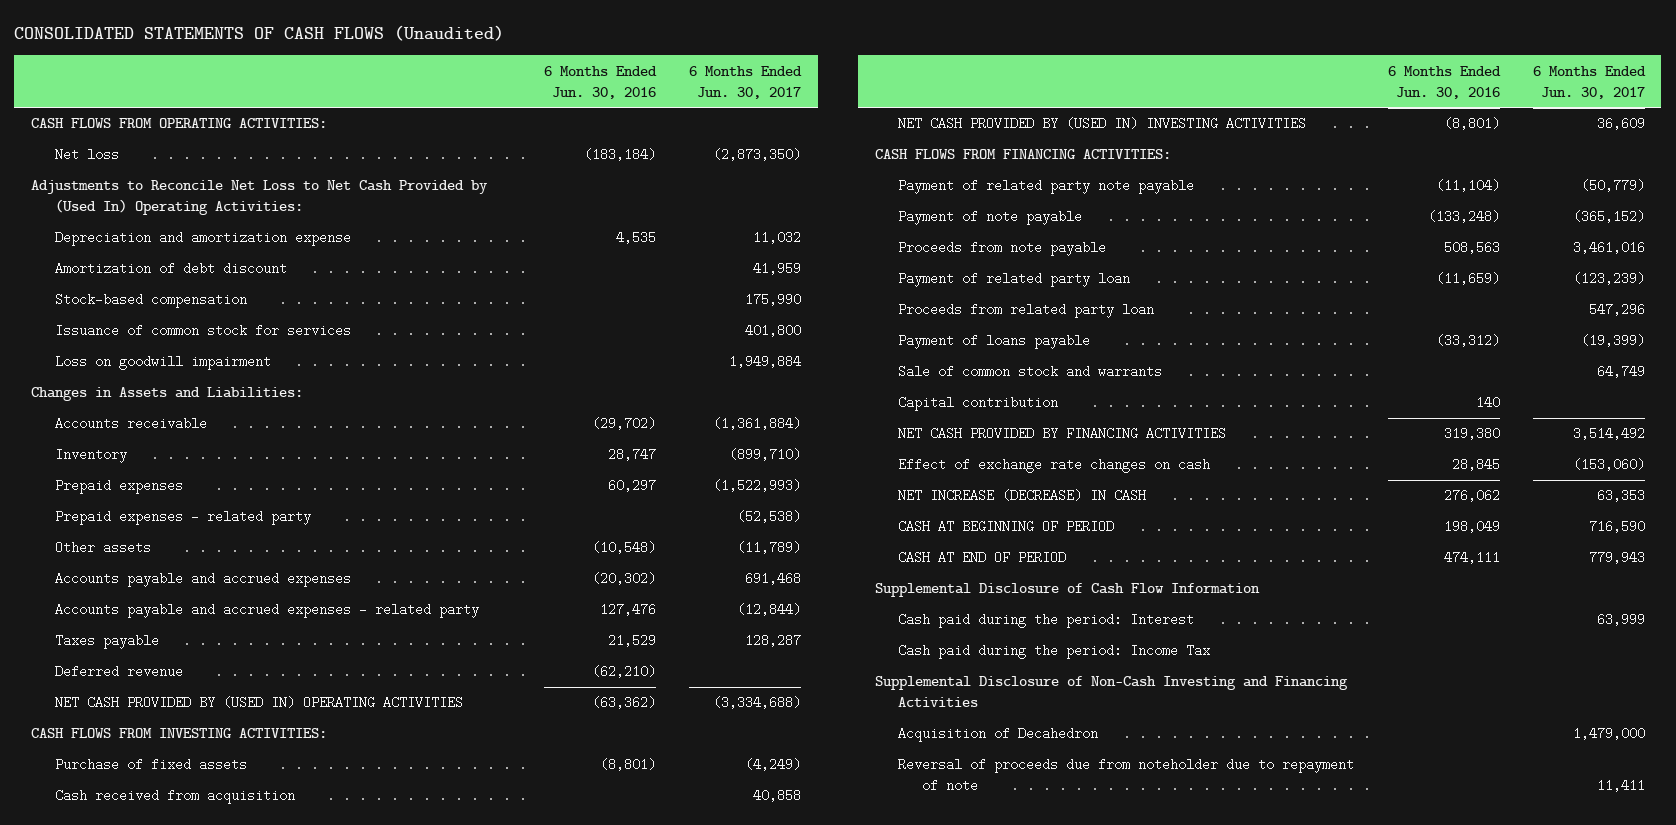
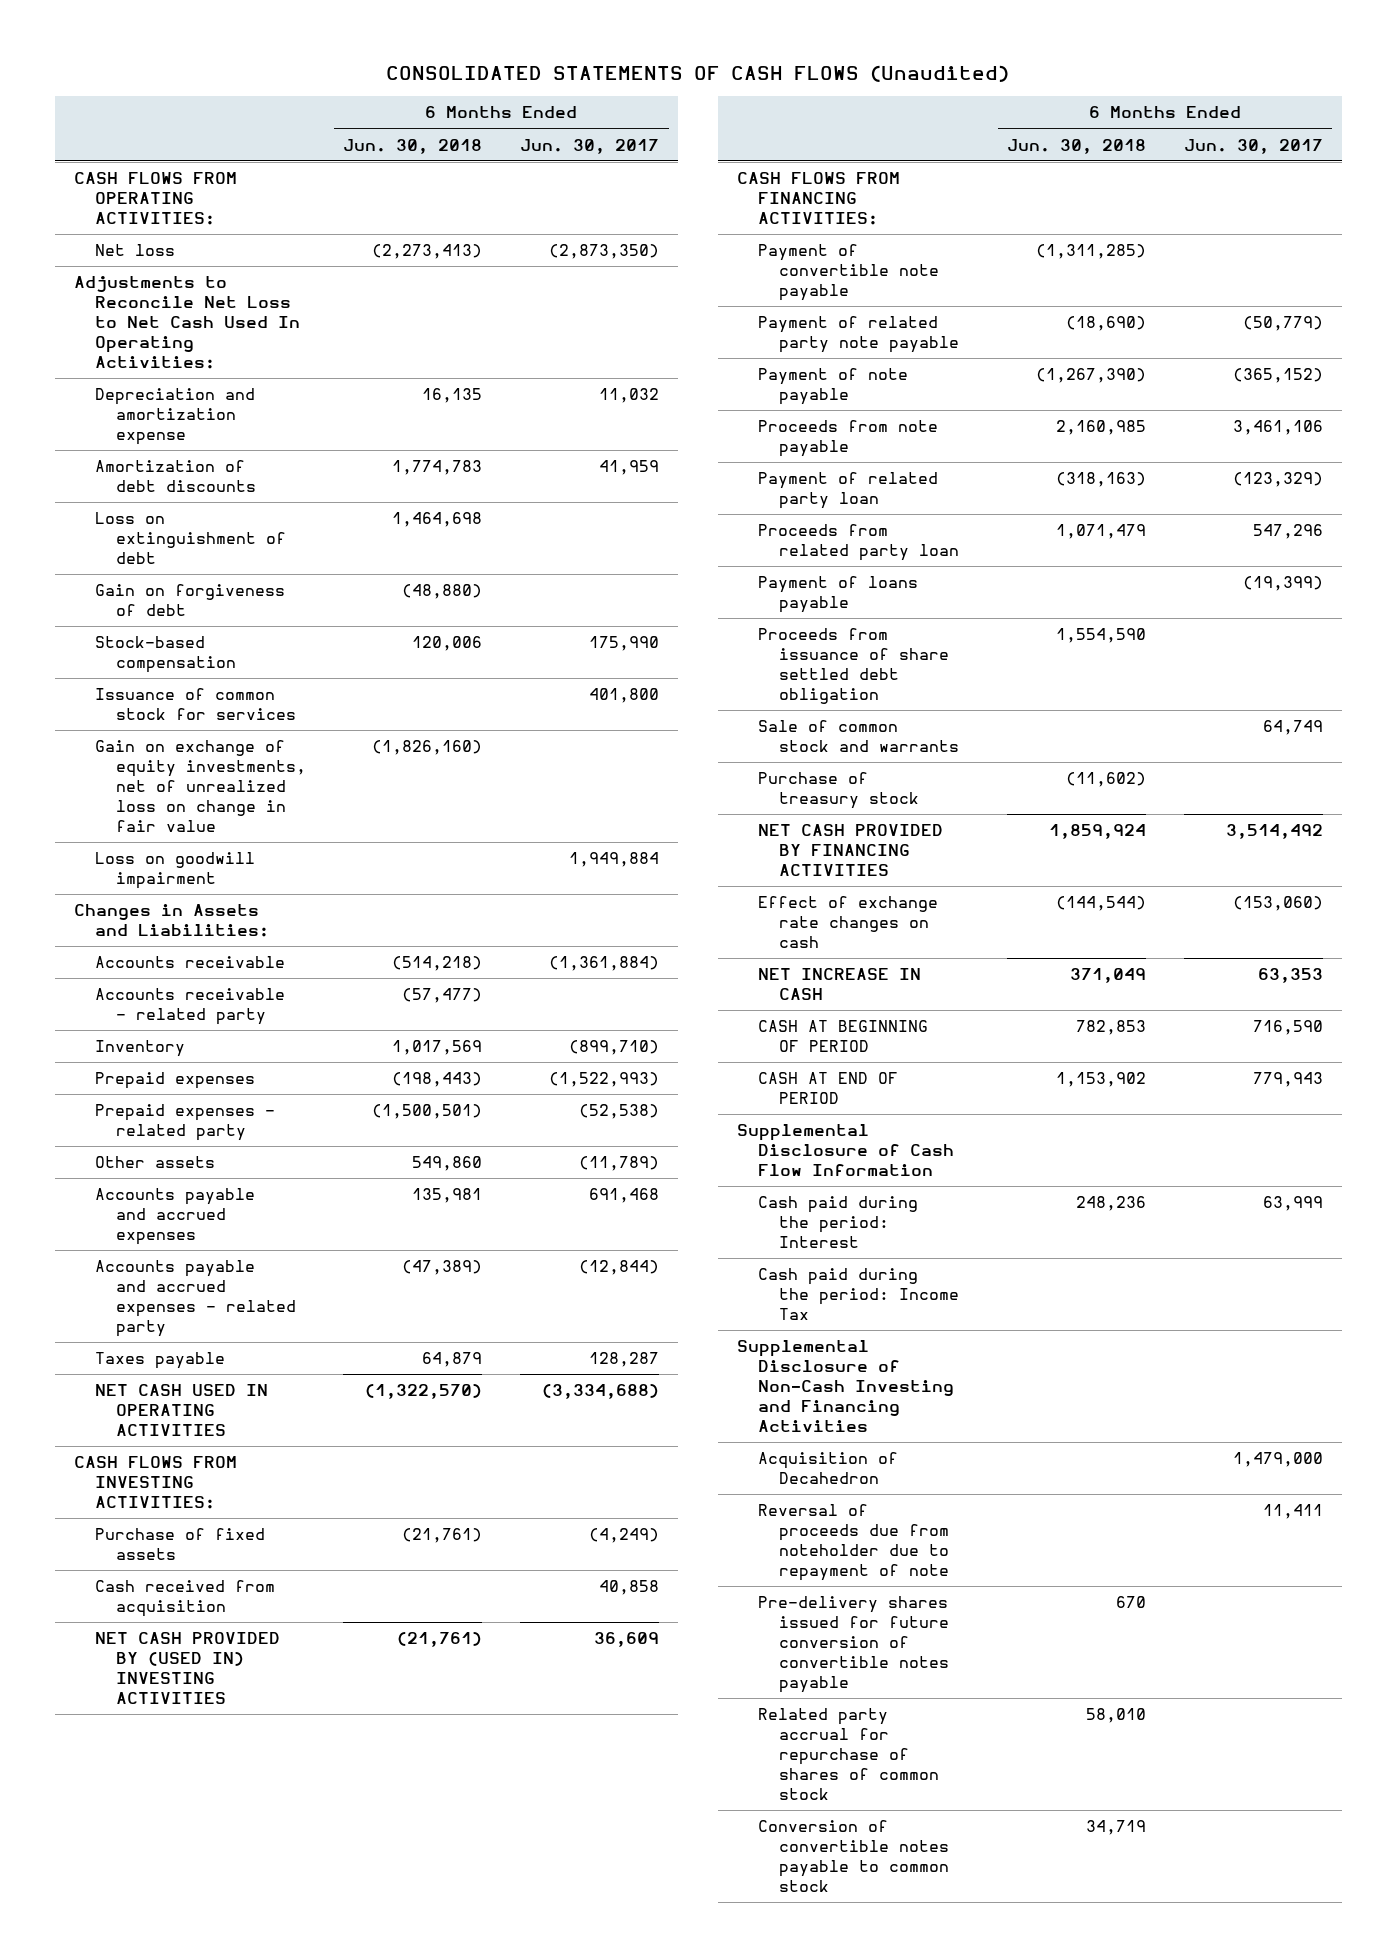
[543,65,657,99] 6 Months Ended Jun. 30, 2016 -> none
none -> [343,138,483,154] Jun. 30, 2018
[30,180,488,216] Adjustments to Reconcile Net Loss to Net Cash Provided by (Used In) Operating Activities: -> [73,276,300,369] Adjustments to Reconcile Net Loss to Net Cash Used In Operating Activities:
[54,262,287,276] Amortization of debt discount -> [94,460,256,493] Amortization of debt discounts
none -> [94,512,286,565] Loss on extinguishment of debt
none -> [94,584,285,617] Gain on forgiveness of debt
none -> [94,740,306,832] Gain on exchange of equity investments, net of unrealized loss on change in fair value
none -> [94,988,285,1026] Accounts receivable - related party
[54,665,183,679] Deferred revenue -> none
[54,696,463,710] NET CASH PROVIDED BY (USED IN) OPERATING ACTIVITIES -> [94,1384,268,1437] NET CASH USED IN OPERATING ACTIVITIES
none -> [758,244,940,302] Payment of convertible note payable
[1572,241,1645,255] 3,461,016 -> [1232,420,1323,436] 3,461,106
[1572,272,1645,286] (123,239) -> [1232,472,1323,488] (123,329)
none -> [758,628,950,704] Proceeds from issuance of share settled debt obligation
[898,396,1059,412] Capital contribution -> none
none -> [758,772,920,810] Purchase of treasury stock
[898,489,1147,503] NET INCREASE (DECREASE) IN CASH -> [758,968,922,1001] NET INCREASE IN CASH
none -> [758,1596,950,1693] Pre-delivery shares issued for future conversion of convertible notes payable
none -> [758,1708,940,1800] Related party accrual for repurchase of shares of common stock
none -> [758,1820,950,1892] Conversion of convertible notes payable to common stock

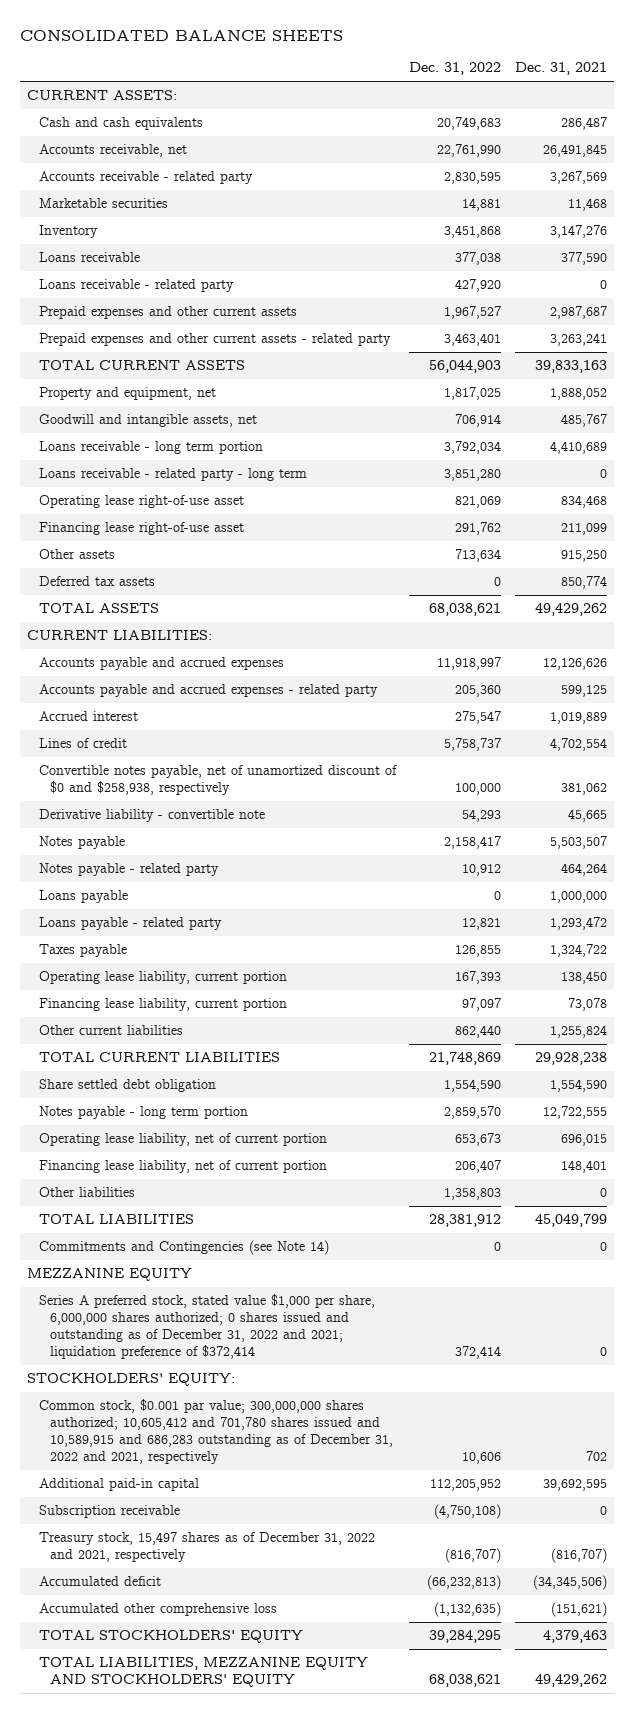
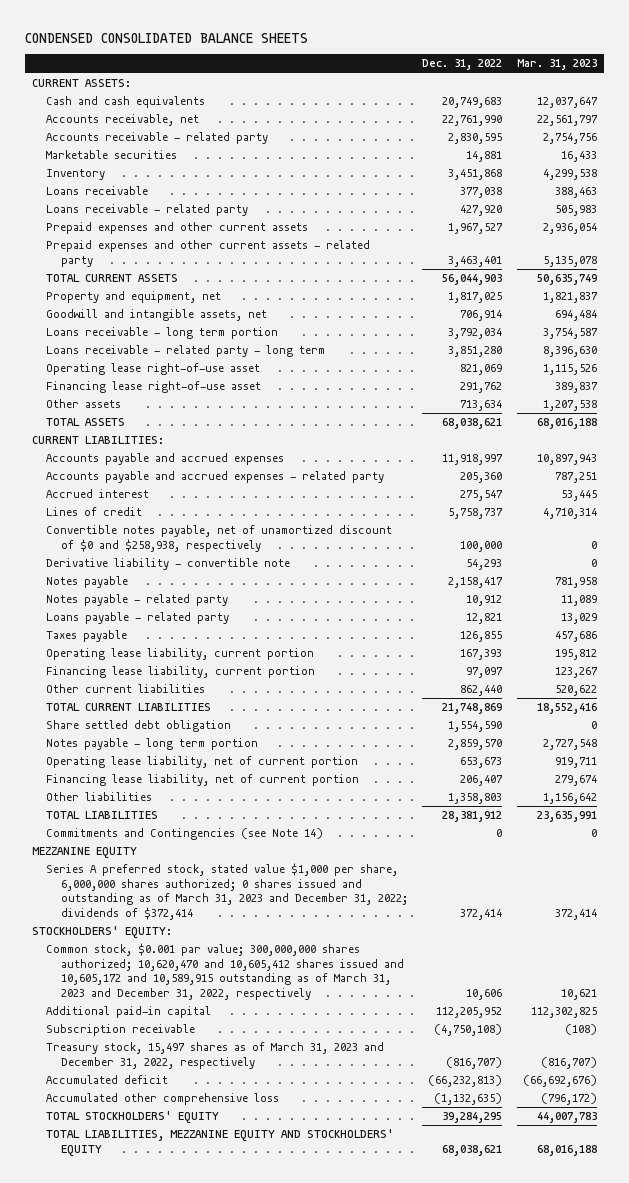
[20,29,344,41] CONSOLIDATED BALANCE SHEETS -> [24,32,308,43] CONDENSED CONSOLIDATED BALANCE SHEETS
[515,62,608,76] Dec. 31, 2021 -> none
none -> [516,59,597,71] Mar. 31, 2023
[38,576,155,587] Deferred tax assets -> none
[38,890,128,904] Loans payable -> none
[38,1294,375,1360] Series A preferred stock, stated value $1,000 per share, 6,000,000 shares authorized; 0 shares issued and outstanding as of December 31, 2022 and 2021; liquidation preference of $372,414 -> [46,863,408,921] Series A preferred stock, stated value $1,000 per share, 6,000,000 shares authorized; 0 shares issued and outstanding as of March 31, 2023 and December 31, 2022; dividends of $372,414
[38,1399,394,1465] Common stock, $0.001 par value; 300,000,000 shares authorized; 10,605,412 and 701,780 shares issued and 10,589,915 and 686,283 outstanding as of December 31, 2022 and 2021, respectively -> [46,943,404,1001] Common stock, $0.001 par value; 300,000,000 shares authorized; 10,620,470 and 10,605,412 shares issued and 10,605,172 and 10,589,915 outstanding as of March 31, 2023 and December 31, 2022, respectively
[38,1532,375,1563] Treasury stock, 15,497 shares as of December 31, 2022 and 2021, respectively -> [46,1042,385,1069] Treasury stock, 15,497 shares as of March 31, 2023 and December 31, 2022, respectively

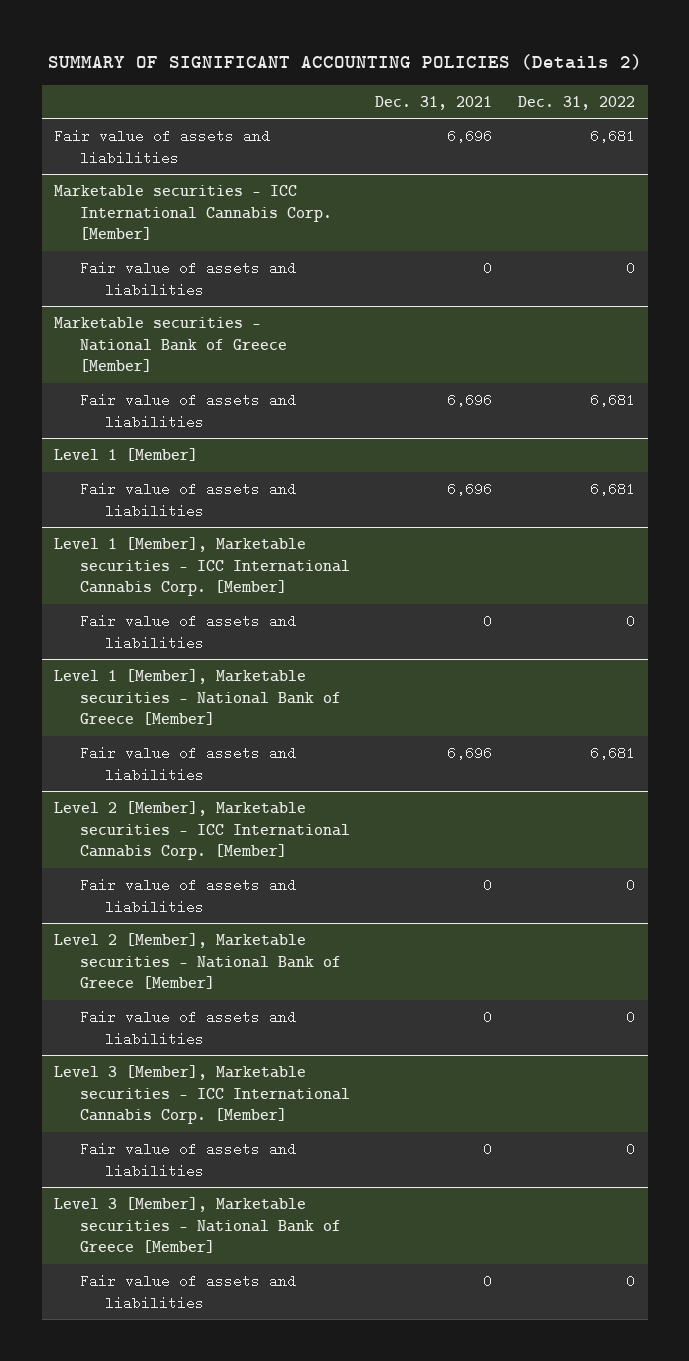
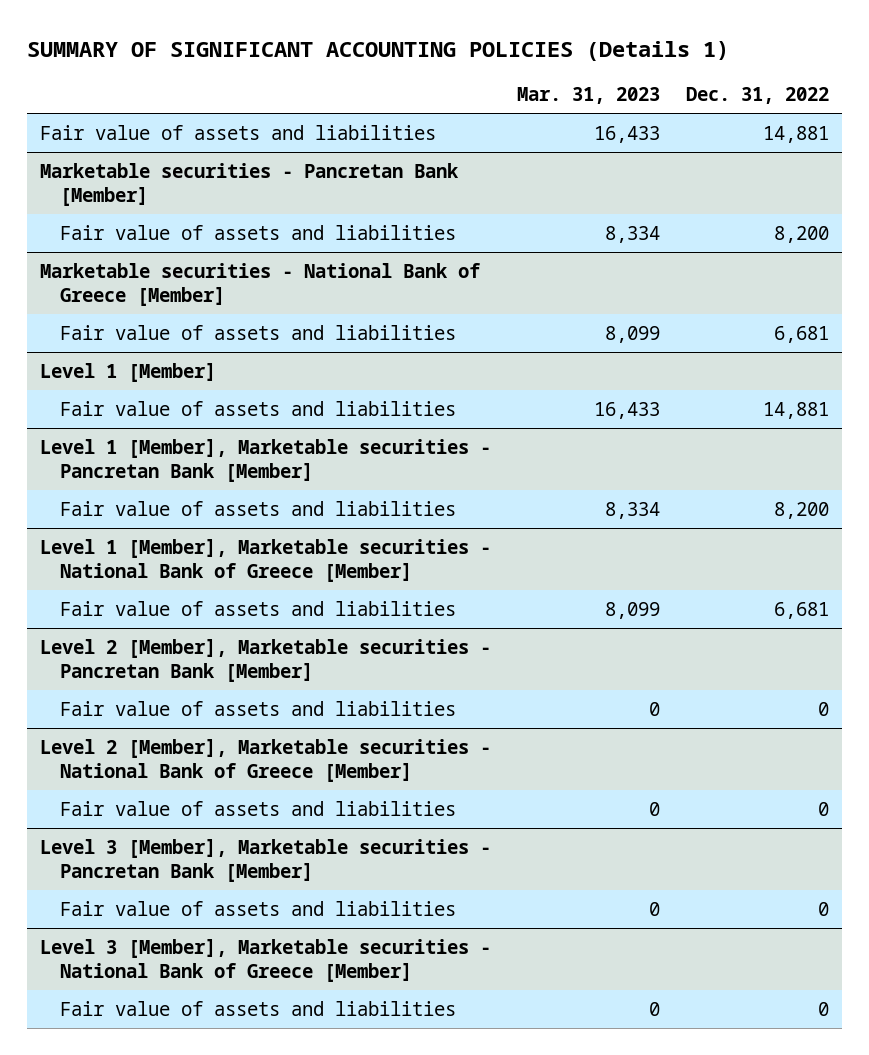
[47,53,642,70] SUMMARY OF SIGNIFICANT ACCOUNTING POLICIES (Details 2) -> [27,40,730,61] SUMMARY OF SIGNIFICANT ACCOUNTING POLICIES (Details 1)
[375,95,493,110] Dec. 31, 2021 -> none
none -> [517,87,661,105] Mar. 31, 2023
[54,185,332,241] Marketable securities - ICC International Cannabis Corp. [Member] -> none
[589,129,635,144] 6,681 -> [763,125,830,143] 14,881
none -> [40,162,460,206] Marketable securities - Pancretan Bank [Member]
[625,261,635,276] 0 -> [774,225,830,243] 8,200
[54,537,350,597] Level 1 [Member], Marketable securities - ICC International Cannabis Corp. [Member] -> none
[589,482,635,497] 6,681 -> [763,401,830,419] 14,881
none -> [40,438,492,482] Level 1 [Member], Marketable securities - Pancretan Bank [Member]
[625,614,635,629] 0 -> [774,501,830,519] 8,200
[54,801,350,861] Level 2 [Member], Marketable securities - ICC International Cannabis Corp. [Member] -> none
none -> [40,638,492,682] Level 2 [Member], Marketable securities - Pancretan Bank [Member]
[54,1065,350,1125] Level 3 [Member], Marketable securities - ICC International Cannabis Corp. [Member] -> none
none -> [40,838,492,882] Level 3 [Member], Marketable securities - Pancretan Bank [Member]

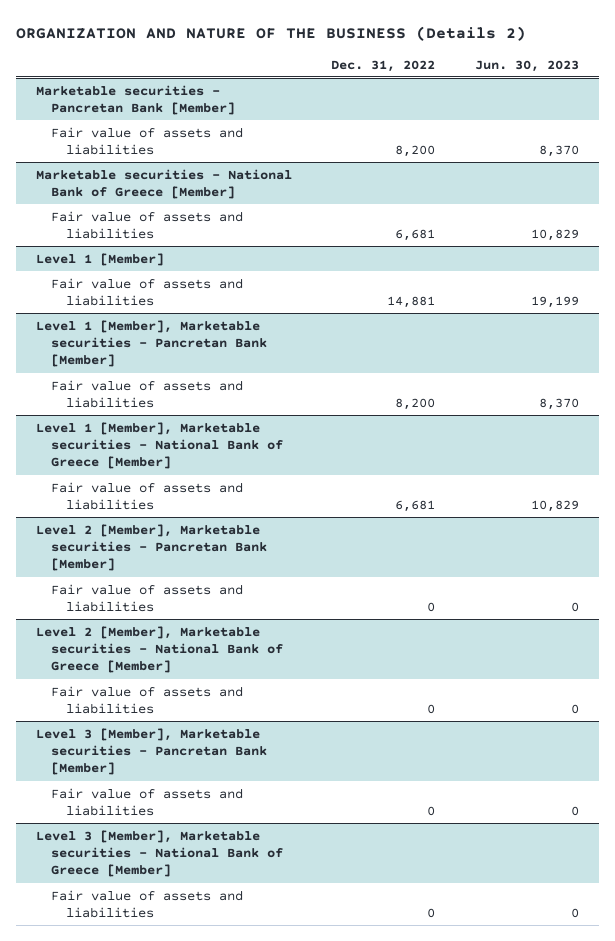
[27,40,730,61] SUMMARY OF SIGNIFICANT ACCOUNTING POLICIES (Details 1) -> [15,25,526,41] ORGANIZATION AND NATURE OF THE BUSINESS (Details 2)
[517,87,661,105] Mar. 31, 2023 -> none
none -> [475,59,580,72] Jun. 30, 2023
[40,124,437,140] Fair value of assets and liabilities -> none

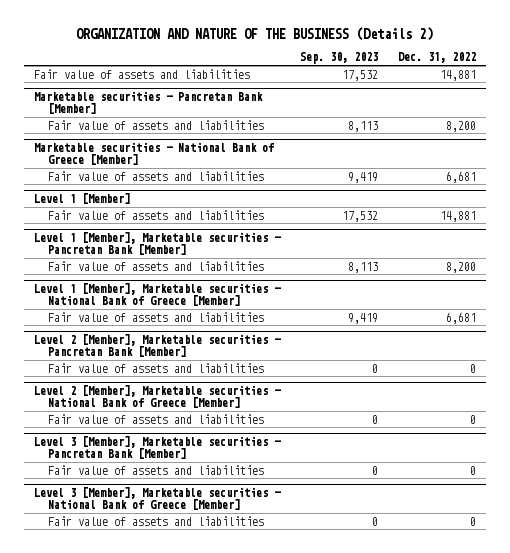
[475,59,580,72] Jun. 30, 2023 -> none
none -> [300,52,379,65] Sep. 30, 2023
none -> [33,68,250,79] Fair value of assets and liabilities

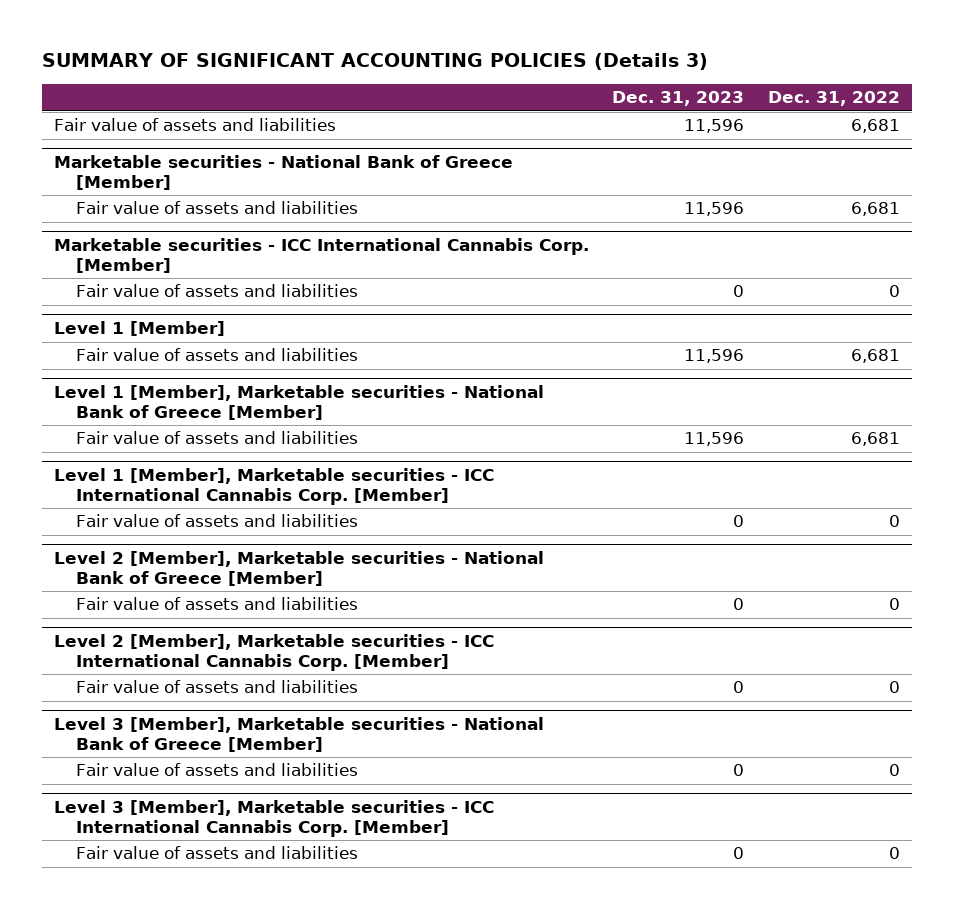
[76,26,434,41] ORGANIZATION AND NATURE OF THE BUSINESS (Details 2) -> [41,53,708,71] SUMMARY OF SIGNIFICANT ACCOUNTING POLICIES (Details 3)
[300,52,379,65] Sep. 30, 2023 -> none
none -> [612,91,745,107] Dec. 31, 2023
[33,90,263,115] Marketable securities - Pancretan Bank [Member] -> none
[47,119,264,130] Fair value of assets and liabilities -> none
[440,69,477,81] 14,881 -> [850,119,900,134] 6,681
none -> [53,238,589,274] Marketable securities - ICC International Cannabis Corp. [Member]
none -> [76,284,359,298] Fair value of assets and liabilities
[33,231,281,256] Level 1 [Member], Marketable securities - Pancretan Bank [Member] -> none
[47,260,264,271] Fair value of assets and liabilities -> none
[440,210,477,222] 14,881 -> [850,349,900,364] 6,681
[33,333,281,358] Level 2 [Member], Marketable securities - Pancretan Bank [Member] -> none
none -> [53,468,494,506] Level 1 [Member], Marketable securities - ICC International Cannabis Corp. [Member]
[33,435,281,460] Level 3 [Member], Marketable securities - Pancretan Bank [Member] -> none
none -> [53,634,494,672] Level 2 [Member], Marketable securities - ICC International Cannabis Corp. [Member]
none -> [53,800,494,838] Level 3 [Member], Marketable securities - ICC International Cannabis Corp. [Member]
none -> [76,846,359,860] Fair value of assets and liabilities

